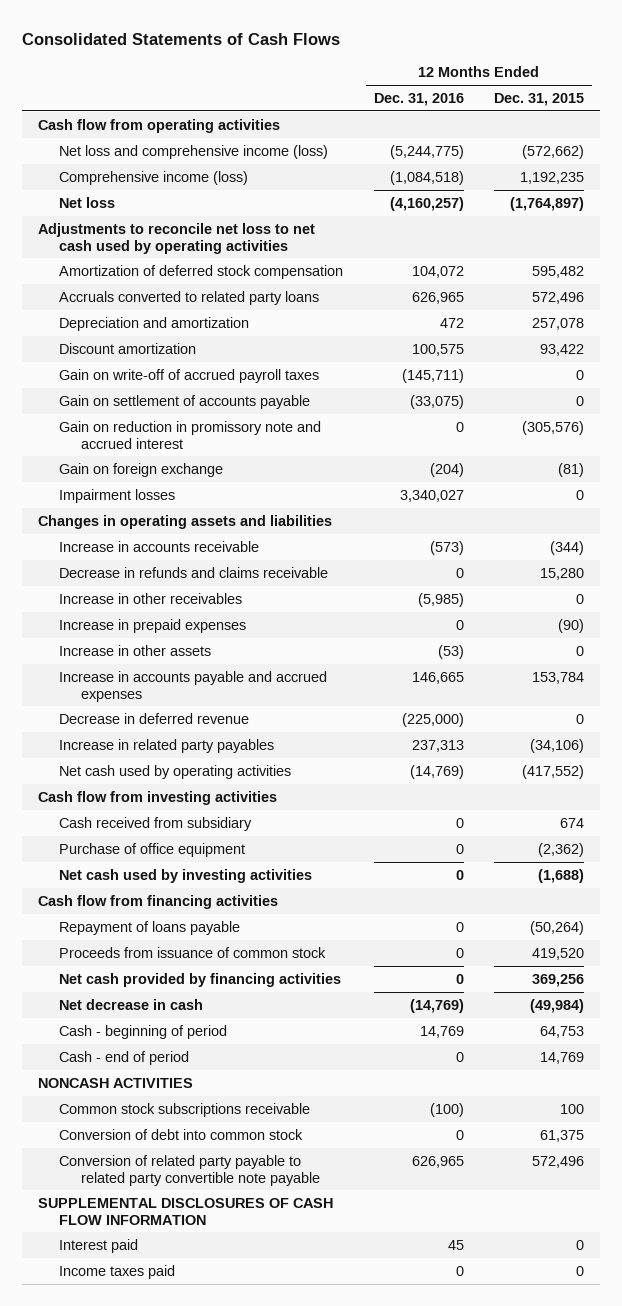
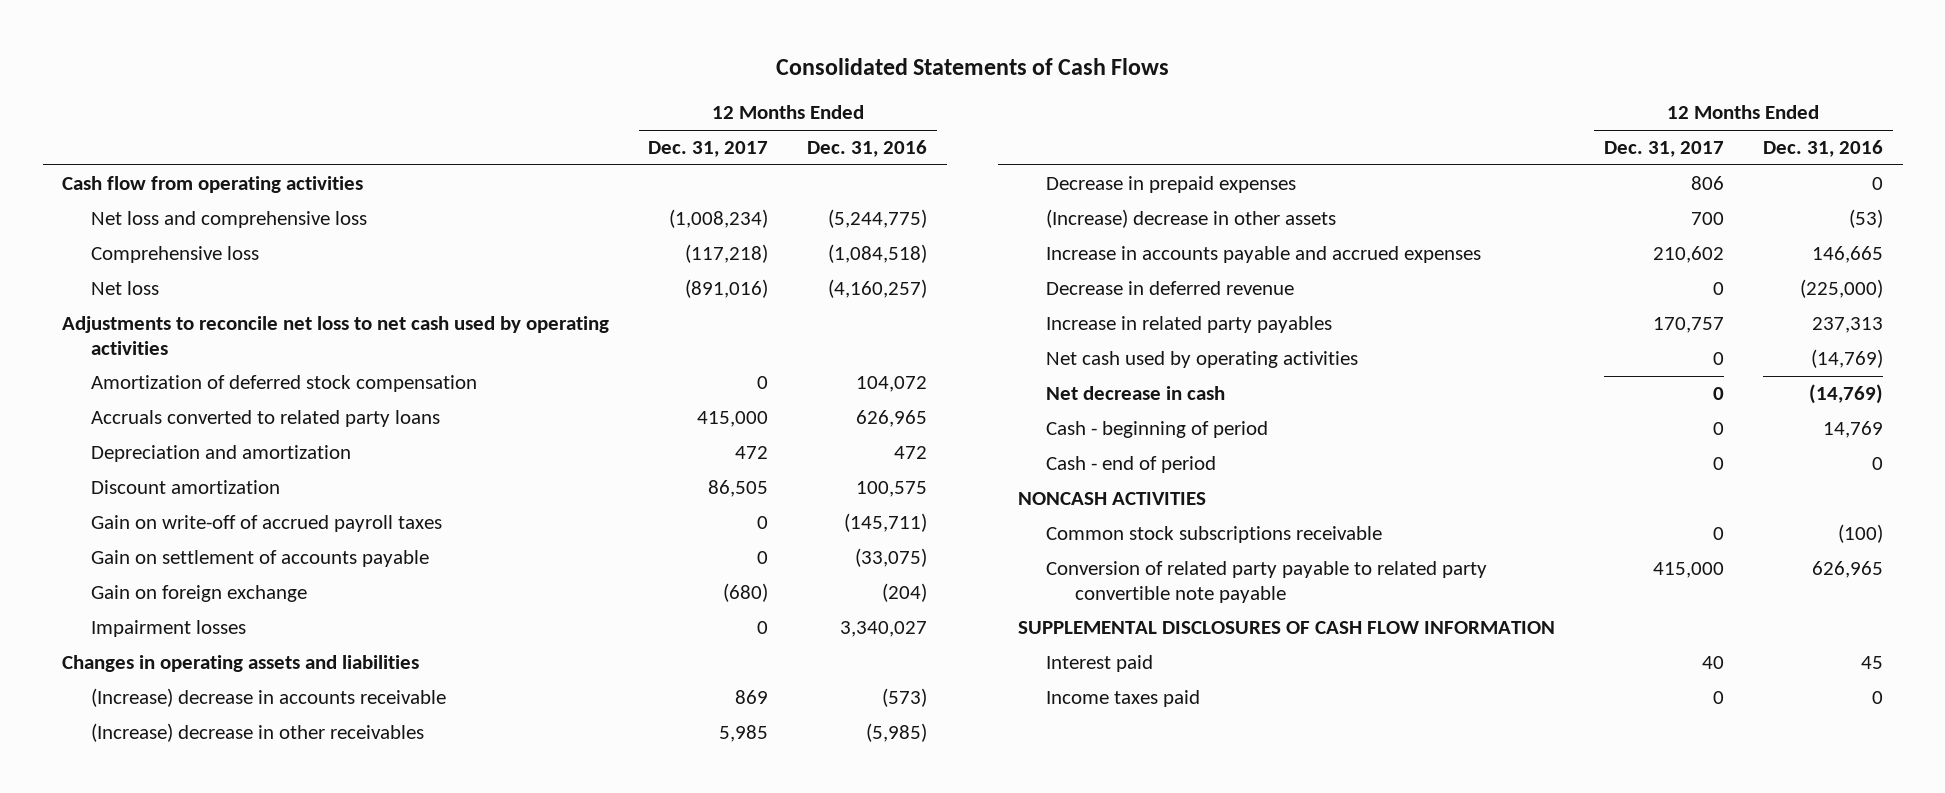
[494,92,585,106] Dec. 31, 2015 -> none
none -> [648,141,769,158] Dec. 31, 2017
[59,144,329,159] Net loss and comprehensive income (loss) -> [90,211,367,229] Net loss and comprehensive loss
[59,170,249,185] Comprehensive income (loss) -> [90,246,259,264] Comprehensive loss
[59,420,322,449] Gain on reduction in promissory note and accrued interest -> none
[59,566,329,578] Decrease in refunds and claims receivable -> none
[59,540,260,552] Increase in accounts receivable -> [90,688,446,708] (Increase) decrease in accounts receivable
[59,592,243,604] Increase in other receivables -> [90,723,424,743] (Increase) decrease in other receivables
[59,618,247,633] Increase in prepaid expenses -> [1046,176,1297,194] Decrease in prepaid expenses
[59,644,212,656] Increase in other assets -> [1046,209,1337,229] (Increase) decrease in other assets
[37,790,277,805] Cash flow from investing activities -> none
[59,816,253,831] Cash received from subsidiary -> none
[59,842,246,857] Purchase of office equipment -> none
[59,868,313,883] Net cash used by investing activities -> none
[37,894,278,909] Cash flow from financing activities -> none
[59,920,241,935] Repayment of loans payable -> none
[59,946,327,958] Proceeds from issuance of common stock -> none
[59,972,342,987] Net cash provided by financing activities -> none
[59,1128,304,1140] Conversion of debt into common stock -> none

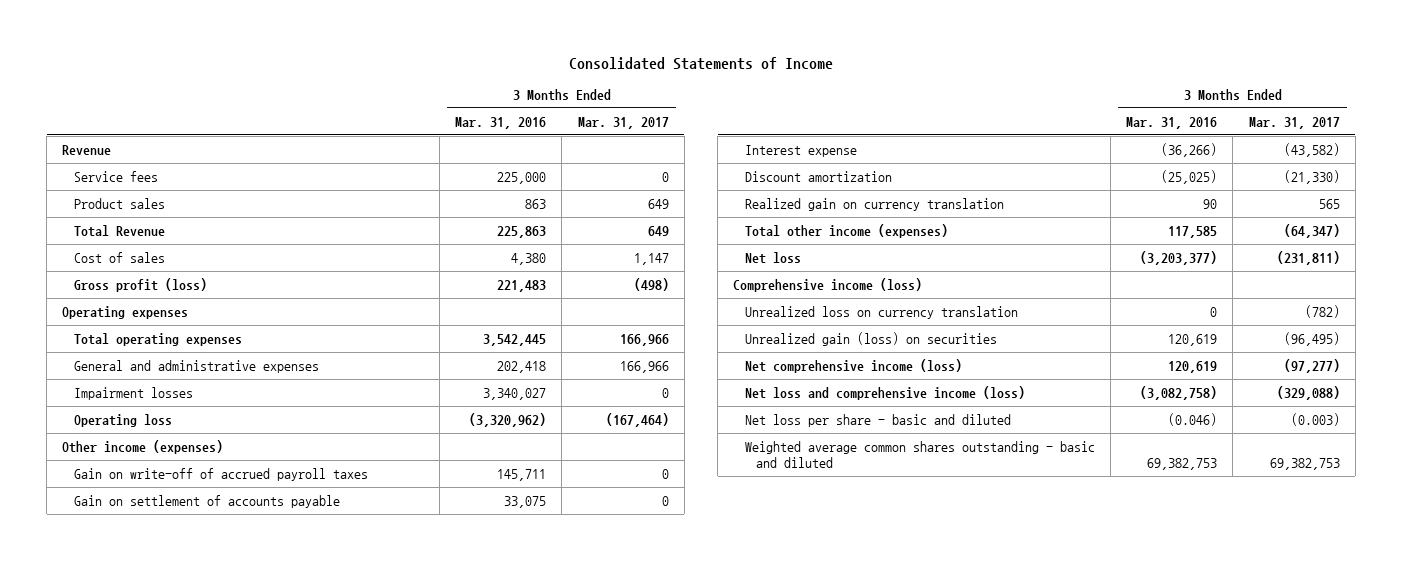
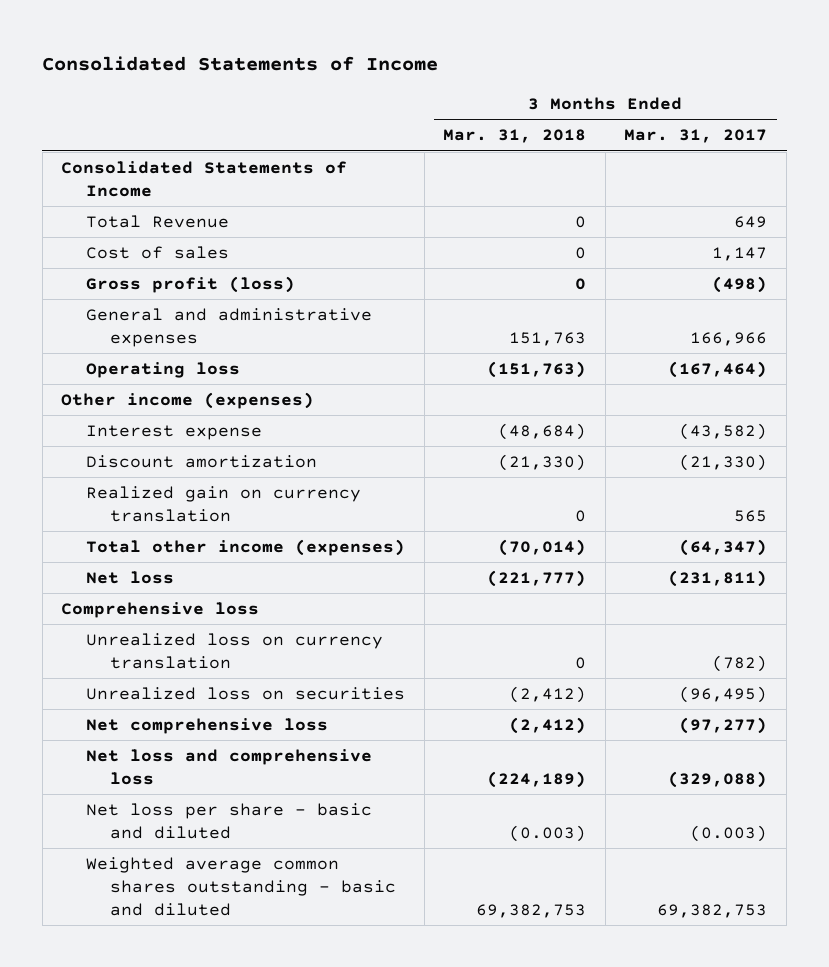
[455,116,547,129] Mar. 31, 2016 -> none
none -> [443,129,587,144] Mar. 31, 2018
[62,144,112,155] Revenue -> none
[73,170,158,182] Service fees -> none
[73,197,165,209] Product sales -> none
none -> [61,160,348,197] Consolidated Statements of Income
[62,305,189,319] Operating expenses -> none
[73,332,242,346] Total operating expenses -> none
[73,386,193,400] Impairment losses -> none
[73,467,368,481] Gain on write-off of accrued payroll taxes -> none
[73,494,340,508] Gain on settlement of accounts payable -> none
[733,277,923,292] Comprehensive income (loss) -> [61,601,260,618] Comprehensive loss
[744,331,997,346] Unrealized gain (loss) on securities -> [85,686,405,700] Unrealized loss on securities
[744,358,962,373] Net comprehensive income (loss) -> [85,717,328,734] Net comprehensive loss
[744,385,1025,400] Net loss and comprehensive income (loss) -> [85,748,372,785] Net loss and comprehensive loss

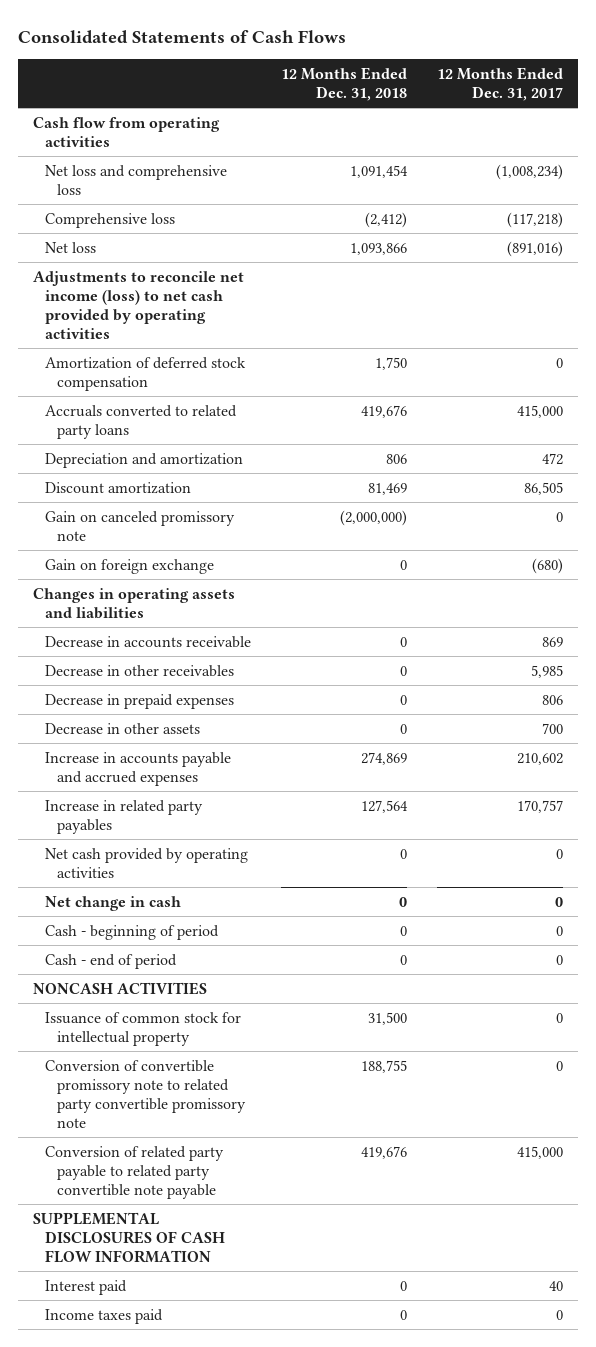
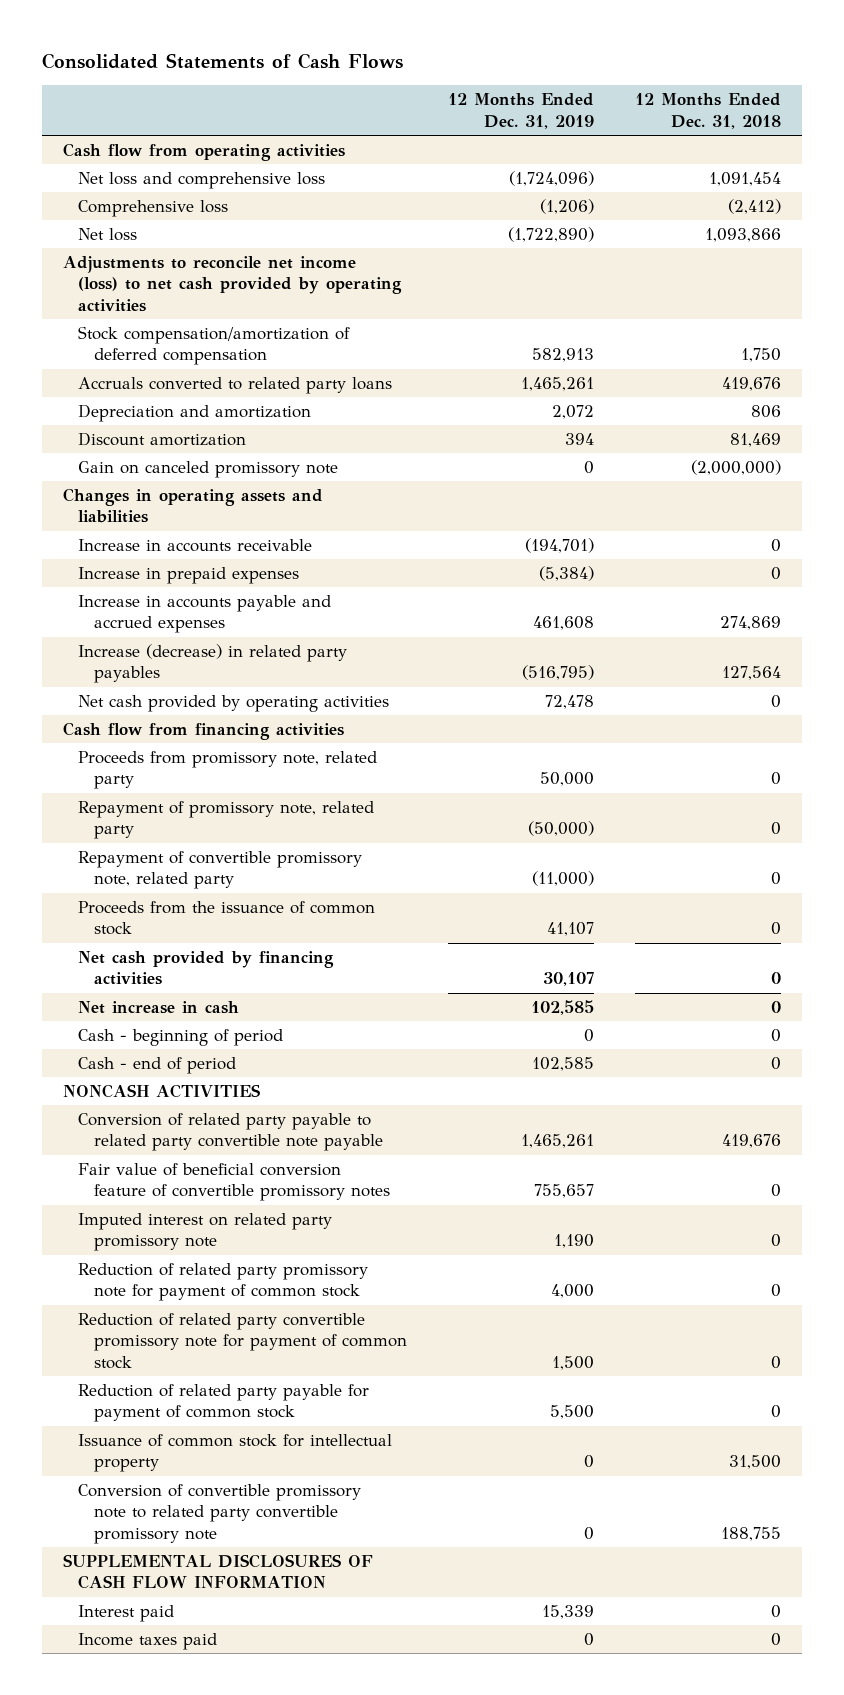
[437,66,564,101] 12 Months Ended Dec. 31, 2017 -> none
none -> [448,93,595,129] 12 Months Ended Dec. 31, 2019
[44,356,246,391] Amortization of deferred stock compensation -> [78,326,351,366] Stock compensation/amortization of deferred compensation
[44,558,214,574] Gain on foreign exchange -> none
[44,664,234,677] Decrease in other receivables -> none
[44,722,200,734] Decrease in other assets -> none
[44,635,251,648] Decrease in accounts receivable -> [78,539,313,553] Increase in accounts receivable
[44,693,234,709] Decrease in prepaid expenses -> [78,567,300,585] Increase in prepaid expenses
[44,799,203,834] Increase in related party payables -> [78,644,348,684] Increase (decrease) in related party payables
none -> [62,722,344,741] Cash flow from financing activities
none -> [78,751,378,790] Proceeds from promissory note, related party
none -> [78,801,375,840] Repayment of promissory note, related party
none -> [78,851,363,890] Repayment of convertible promissory note, related party
none -> [78,901,376,936] Proceeds from the issuance of common stock
none -> [78,951,335,986] Net cash provided by financing activities
[44,895,181,911] Net change in cash -> [78,1001,240,1015] Net increase in cash
[44,1145,224,1199] Conversion of related party payable to related party convertible note payable -> [78,1113,384,1152] Conversion of related party payable to related party convertible note payable
none -> [78,1163,391,1202] Fair value of beneficial conversion feature of convertible promissory notes
none -> [78,1213,333,1252] Imputed interest on related party promissory note
none -> [78,1263,369,1302] Reduction of related party promissory note for payment of common stock
none -> [78,1313,408,1369] Reduction of related party convertible promissory note for payment of common stock
none -> [78,1384,370,1423] Reduction of related party payable for payment of common stock

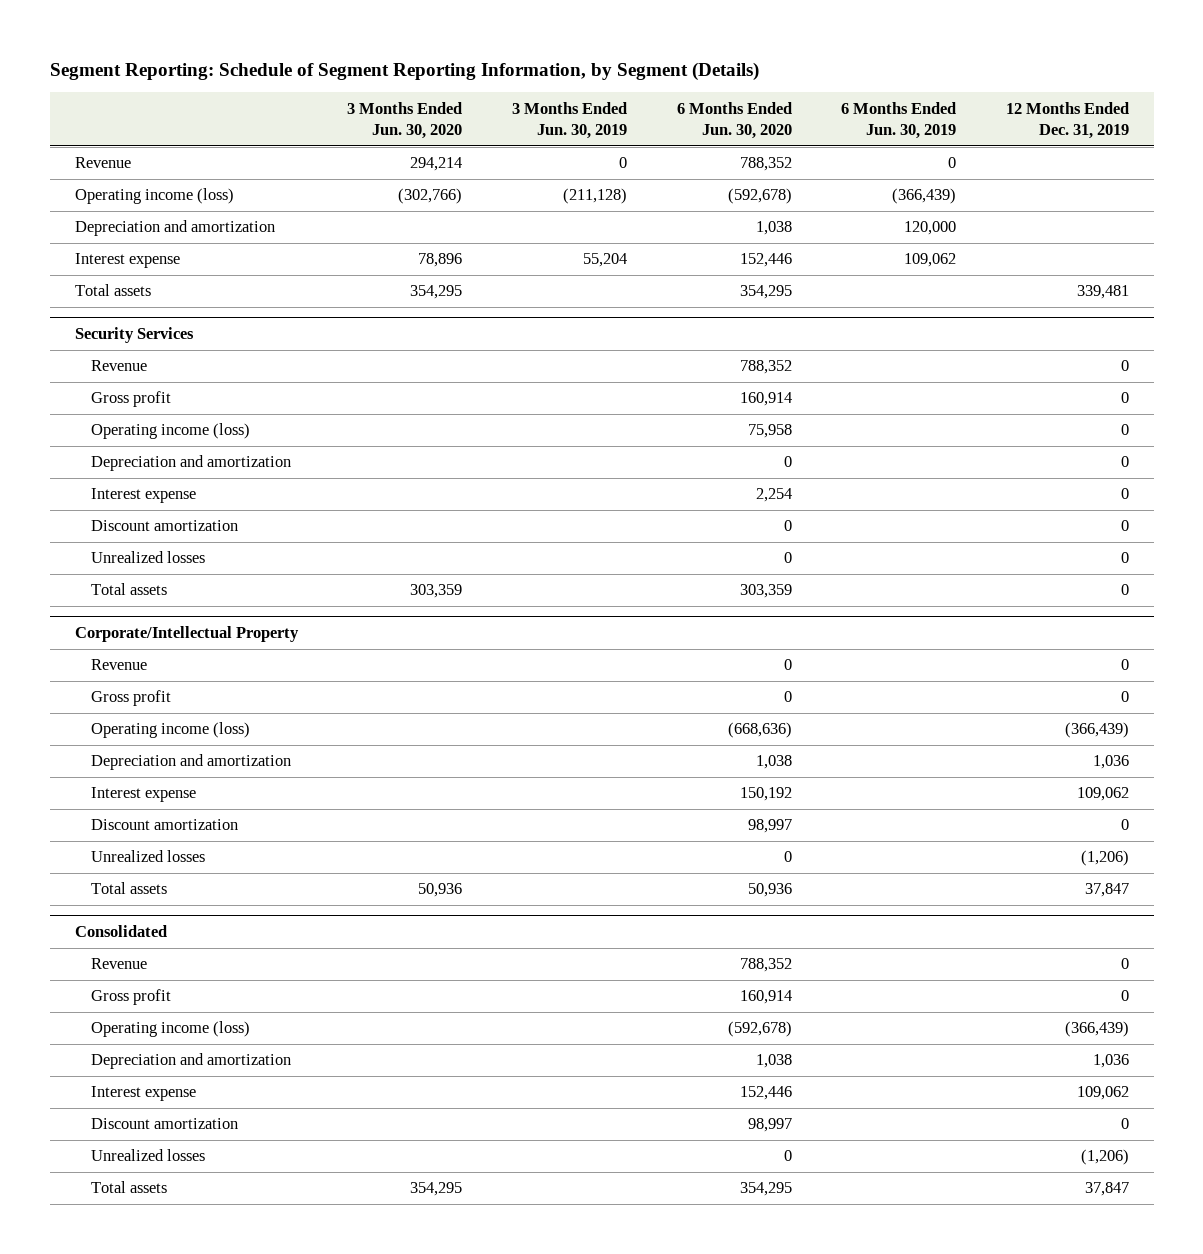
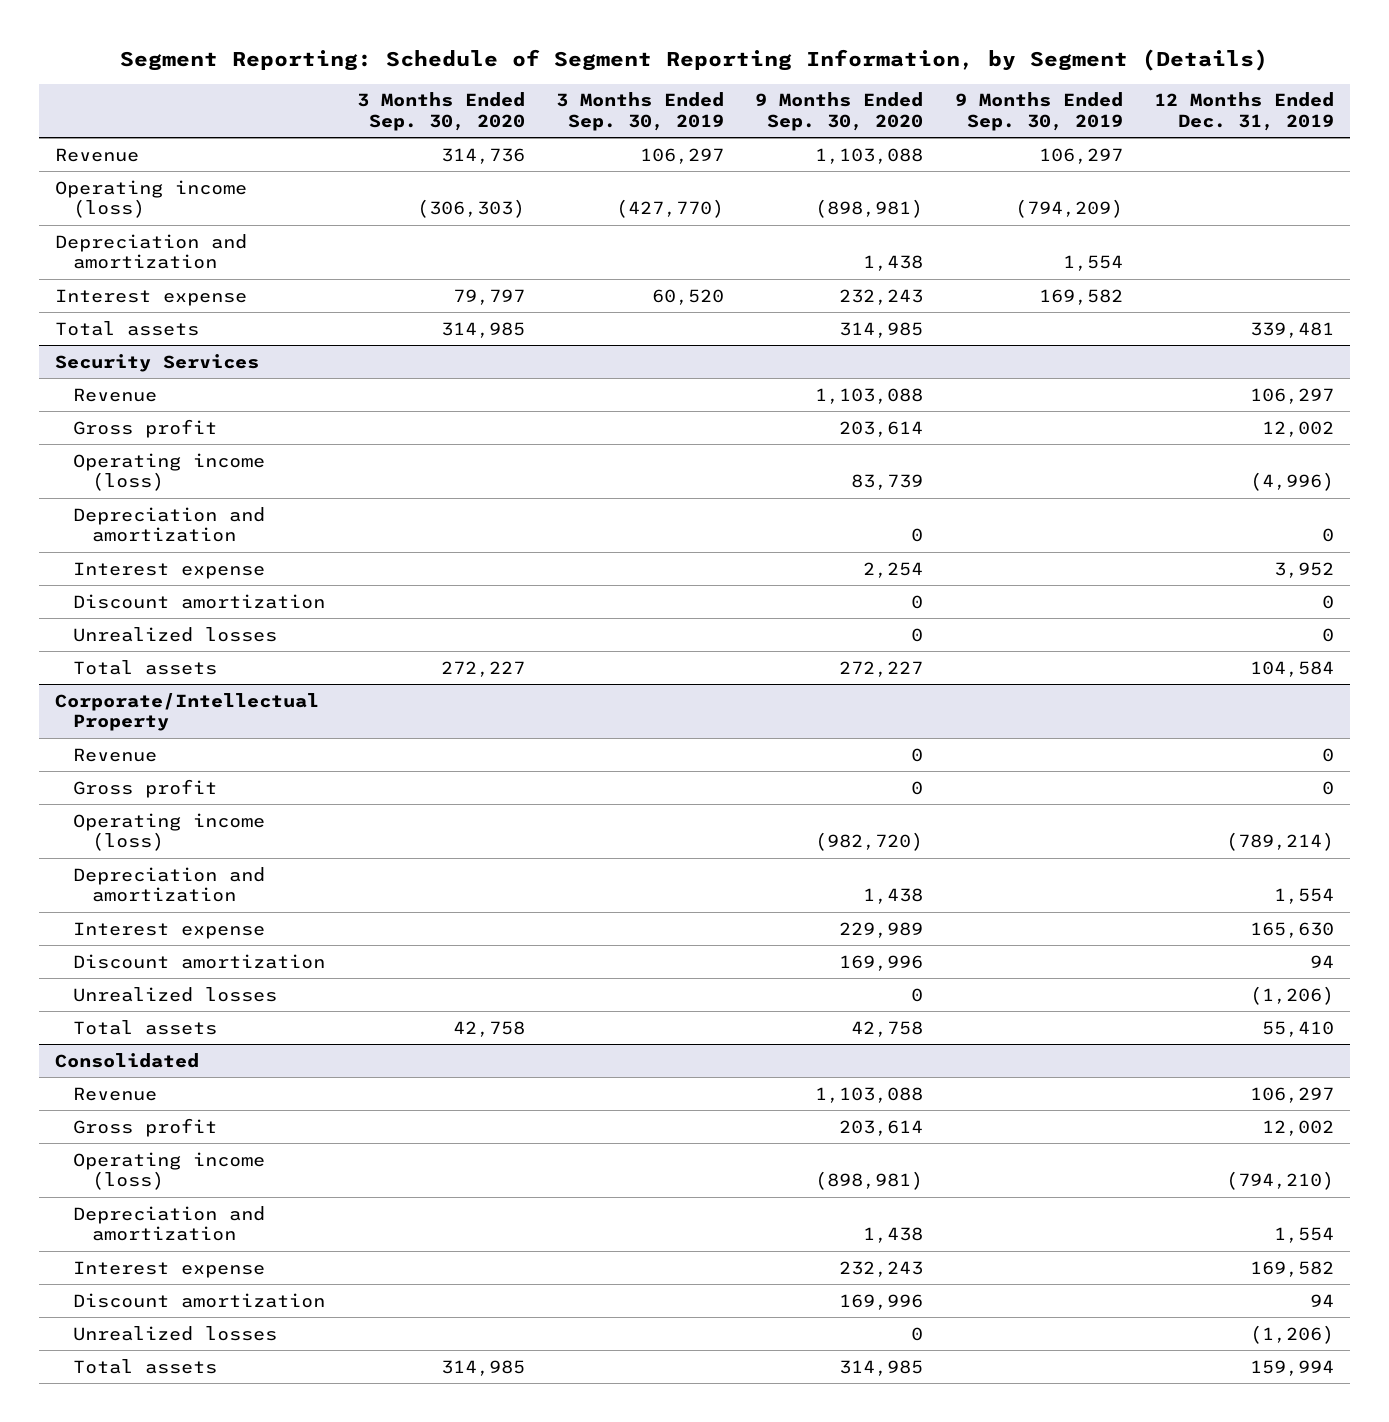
[347,101,463,140] 3 Months Ended Jun. 30, 2020 -> none
[511,101,627,140] 3 Months Ended Jun. 30, 2019 -> none
[676,101,792,140] 6 Months Ended Jun. 30, 2020 -> none
[841,101,957,140] 6 Months Ended Jun. 30, 2019 -> none
none -> [356,92,525,131] 3 Months Ended Sep. 30, 2020
none -> [556,92,725,131] 3 Months Ended Sep. 30, 2019
none -> [755,92,924,131] 9 Months Ended Sep. 30, 2020
none -> [954,92,1123,131] 9 Months Ended Sep. 30, 2019
[1120,360,1129,372] 0 -> [1250,387,1335,404] 106,297
[1120,392,1129,404] 0 -> [1262,420,1335,437] 12,002
[1120,424,1129,436] 0 -> [1250,472,1335,492] (4,996)
[1120,488,1129,500] 0 -> [1274,561,1335,578] 3,952
[1120,584,1129,596] 0 -> [1250,660,1335,677] 104,584
[1064,722,1129,739] (366,439) -> [1226,832,1335,852] (789,214)
[1092,755,1129,770] 1,036 -> [1274,888,1335,905] 1,554
[1076,787,1129,802] 109,062 -> [1250,921,1335,938] 165,630
[1120,819,1129,831] 0 -> [1310,954,1335,968] 94
[1084,883,1129,898] 37,847 -> [1262,1020,1335,1037] 55,410
[1120,958,1129,970] 0 -> [1250,1086,1335,1103] 106,297
[1120,990,1129,1002] 0 -> [1262,1119,1335,1136] 12,002
[1064,1021,1129,1038] (366,439) -> [1226,1171,1335,1191] (794,210)
[1092,1054,1129,1069] 1,036 -> [1274,1227,1335,1244] 1,554
[1076,1086,1129,1101] 109,062 -> [1250,1260,1335,1277] 169,582
[1120,1118,1129,1130] 0 -> [1310,1293,1335,1307] 94
[1084,1182,1129,1197] 37,847 -> [1250,1359,1335,1376] 159,994

